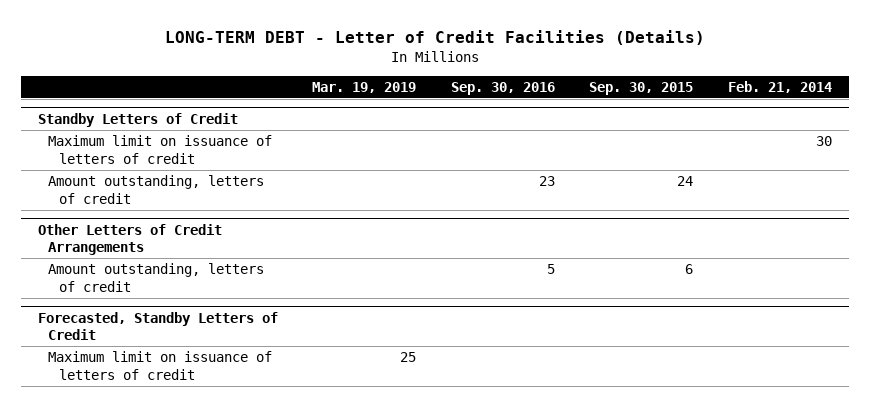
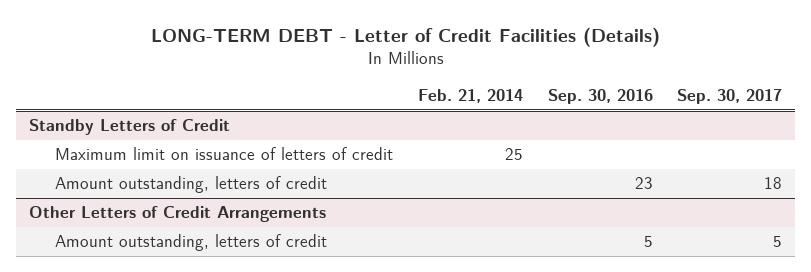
[312,81,417,93] Mar. 19, 2019 -> none
[589,81,694,95] Sep. 30, 2015 -> none
none -> [677,89,783,105] Sep. 30, 2017
[815,136,832,147] 30 -> [504,148,523,161] 25
[37,311,278,341] Forecasted, Standby Letters of Credit -> none
[48,351,273,380] Maximum limit on issuance of letters of credit -> none

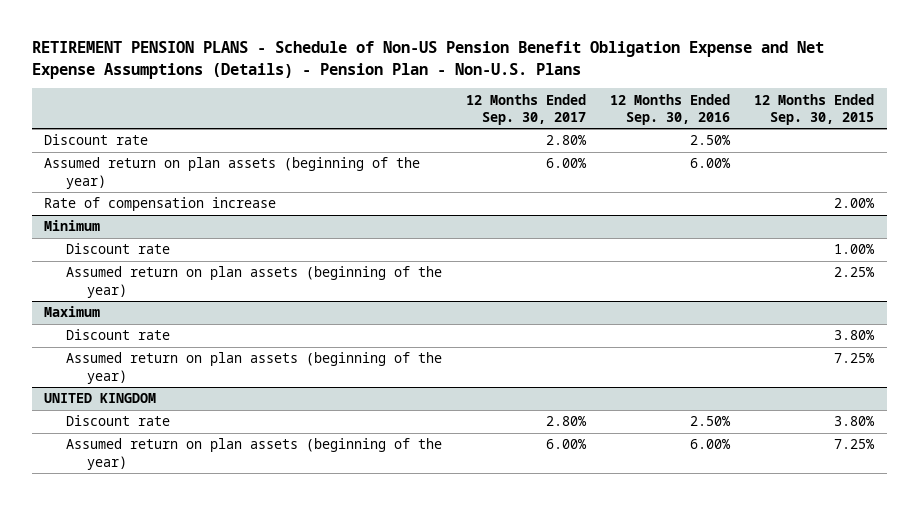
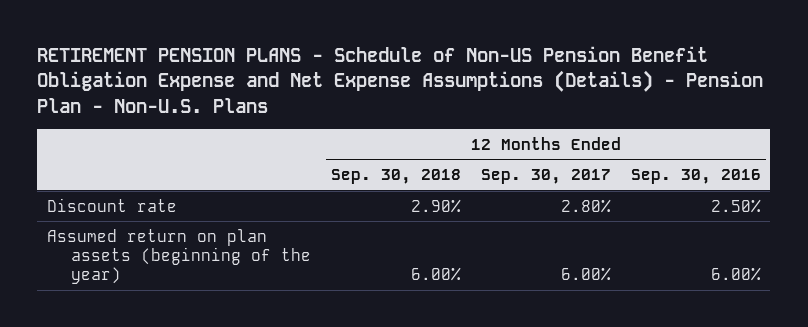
[754,93,875,125] 12 Months Ended Sep. 30, 2015 -> none
none -> [331,169,462,185] Sep. 30, 2018
[44,197,277,212] Rate of compensation increase -> none
[44,220,101,232] Minimum -> none
[65,243,170,255] Discount rate -> none
[65,266,442,298] Assumed return on plan assets (beginning of the year) -> none
[44,306,101,318] Maximum -> none
[65,329,170,341] Discount rate -> none
[65,352,442,384] Assumed return on plan assets (beginning of the year) -> none
[44,393,157,404] UNITED KINGDOM -> none
[65,415,170,427] Discount rate -> none
[65,438,442,470] Assumed return on plan assets (beginning of the year) -> none

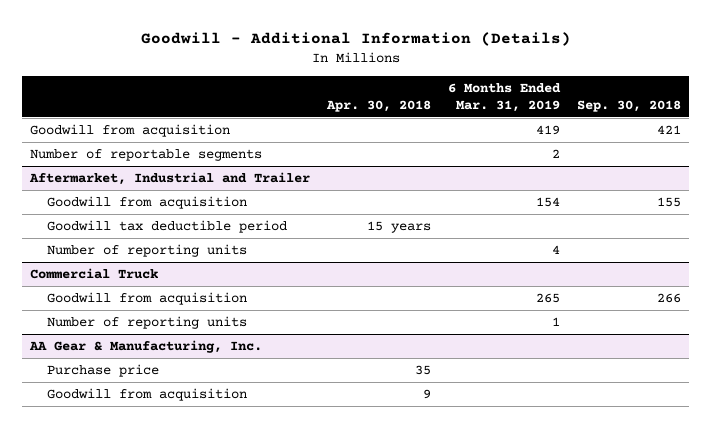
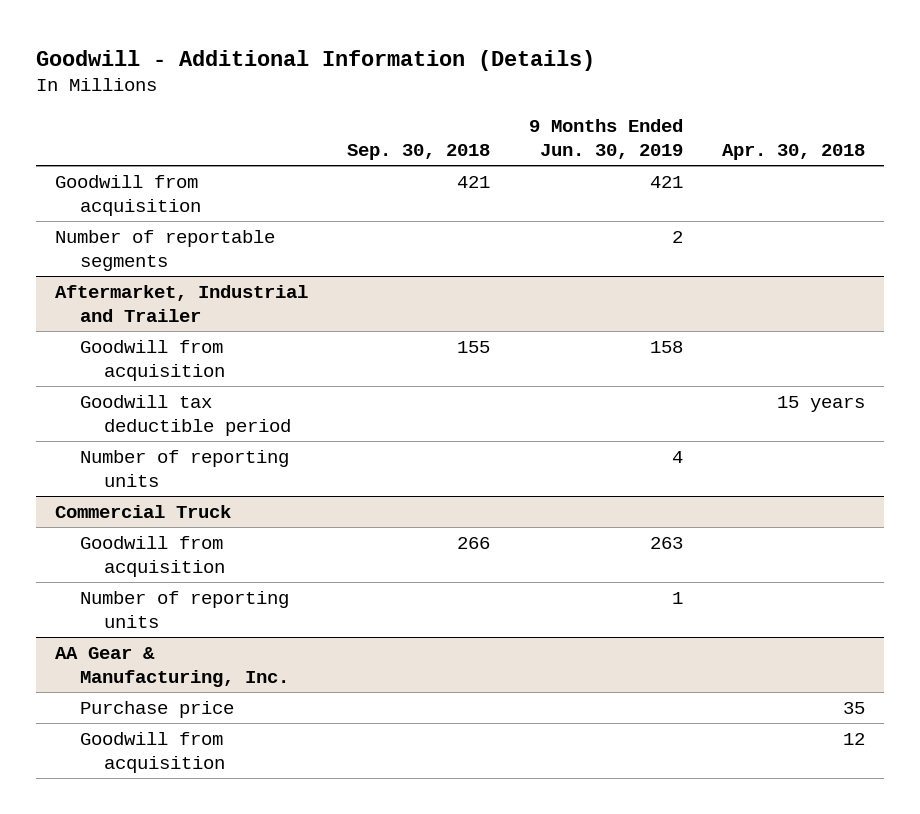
[448,82,562,112] 6 Months Ended Mar. 31, 2019 -> none
none -> [529,119,684,159] 9 Months Ended Jun. 30, 2019
[423,389,432,400] 9 -> [842,732,865,745] 12

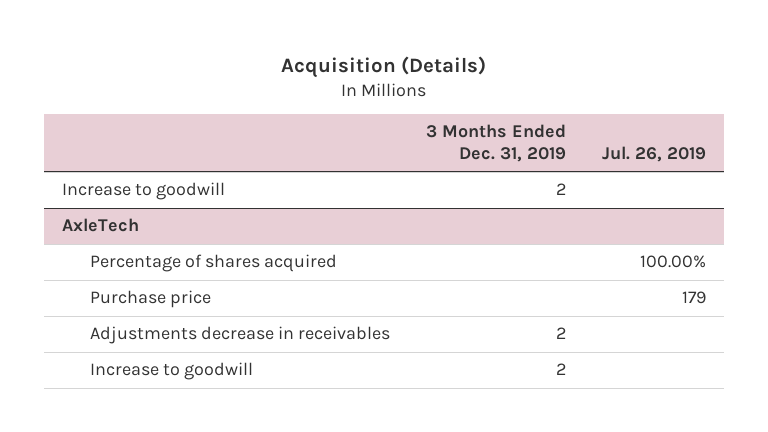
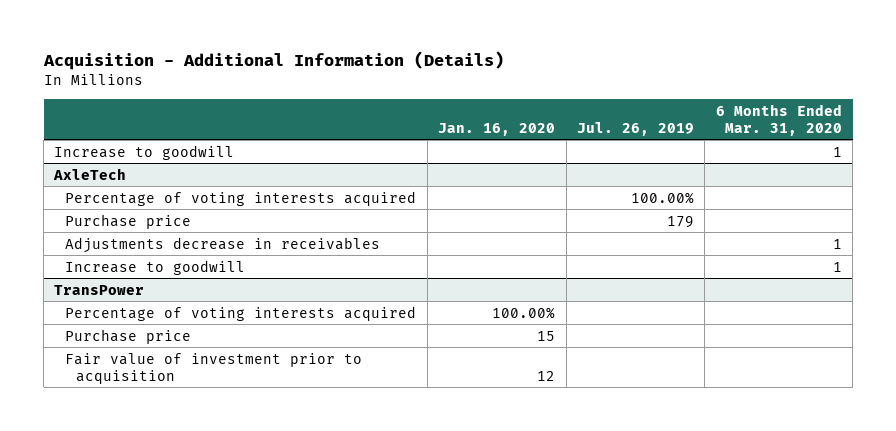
[280,55,486,78] Acquisition (Details) -> [42,50,504,70] Acquisition - Additional Information (Details)
[425,123,566,163] 3 Months Ended Dec. 31, 2019 -> none
none -> [438,122,556,136] Jan. 16, 2020
none -> [715,103,842,136] 6 Months Ended Mar. 31, 2020
[90,254,338,273] Percentage of shares acquired -> [65,190,417,206] Percentage of voting interests acquired
none -> [54,284,145,295] TransPower
none -> [65,305,417,321] Percentage of voting interests acquired
none -> [65,328,192,344] Purchase price
none -> [65,352,363,384] Fair value of investment prior to acquisition

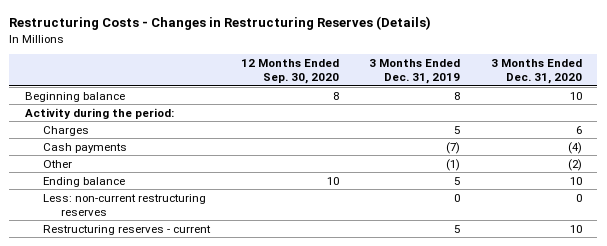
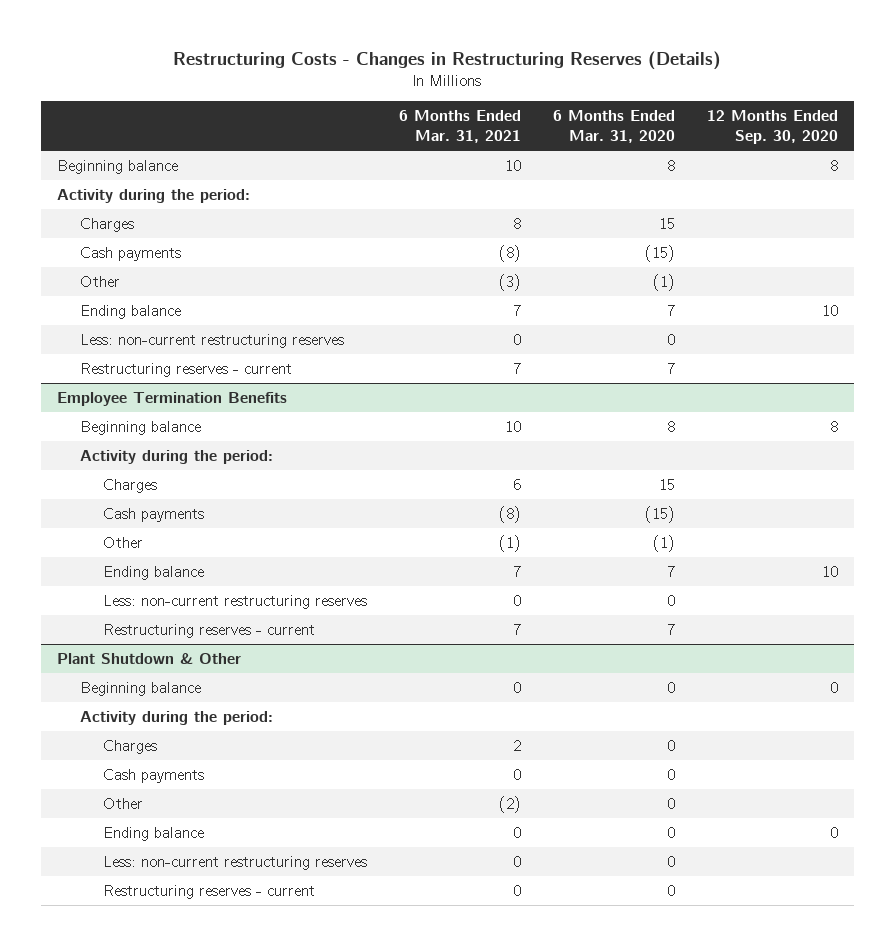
[369,59,461,85] 3 Months Ended Dec. 31, 2019 -> none
[491,59,583,85] 3 Months Ended Dec. 31, 2020 -> none
none -> [398,110,521,143] 6 Months Ended Mar. 31, 2021
none -> [552,110,675,143] 6 Months Ended Mar. 31, 2020
none -> [57,392,288,407] Employee Termination Benefits
none -> [79,421,201,436] Beginning balance
none -> [79,450,273,465] Activity during the period:
none -> [102,479,157,494] Charges
none -> [102,508,204,523] Cash payments
none -> [102,537,143,549] Other
none -> [102,566,204,581] Ending balance
none -> [102,595,367,610] Less: non-current restructuring reserves
none -> [102,624,315,639] Restructuring reserves - current
none -> [57,653,242,666] Plant Shutdown & Other
none -> [79,682,201,697] Beginning balance
none -> [79,711,273,726] Activity during the period:
none -> [102,740,157,755] Charges
none -> [102,769,204,784] Cash payments
none -> [102,798,143,810] Other
none -> [102,827,204,842] Ending balance
none -> [102,856,367,871] Less: non-current restructuring reserves
none -> [102,885,315,900] Restructuring reserves - current

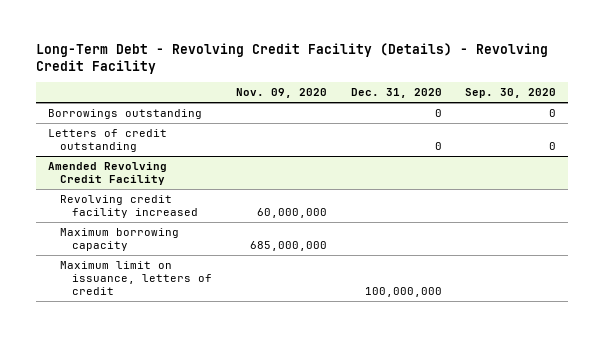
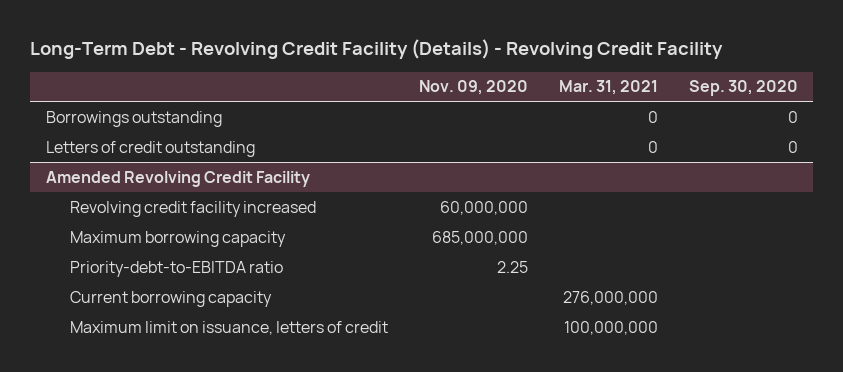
[350,88,442,99] Dec. 31, 2020 -> none
none -> [558,80,658,96] Mar. 31, 2021
none -> [69,260,283,277] Priority-debt-to-EBITDA ratio
none -> [69,290,272,307] Current borrowing capacity

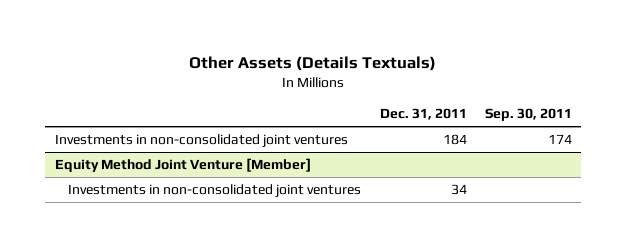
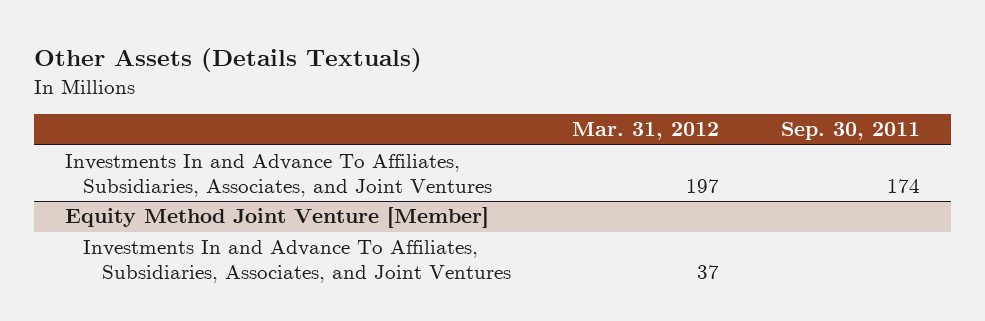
[379,108,467,121] Dec. 31, 2011 -> none
none -> [572,122,720,141] Mar. 31, 2012
[54,134,348,149] Investments in non-consolidated joint ventures -> [64,154,493,198] Investments In and Advance To Affiliates, Subsidiaries, Associates, and Joint Ventures
[67,184,361,199] Investments in non-consolidated joint ventures -> [83,240,511,284] Investments In and Advance To Affiliates, Subsidiaries, Associates, and Joint Ventures

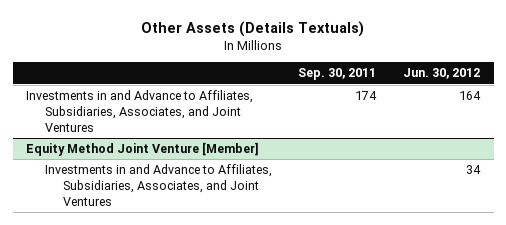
[572,122,720,141] Mar. 31, 2012 -> none
none -> [403,68,481,80] Jun. 30, 2012
[64,154,493,198] Investments In and Advance To Affiliates, Subsidiaries, Associates, and Joint Ventures -> [26,90,254,132] Investments in and Advance to Affiliates, Subsidiaries, Associates, and Joint Ventures
[83,240,511,284] Investments In and Advance To Affiliates, Subsidiaries, Associates, and Joint Ventures -> [44,164,272,206] Investments in and Advance to Affiliates, Subsidiaries, Associates, and Joint Ventures

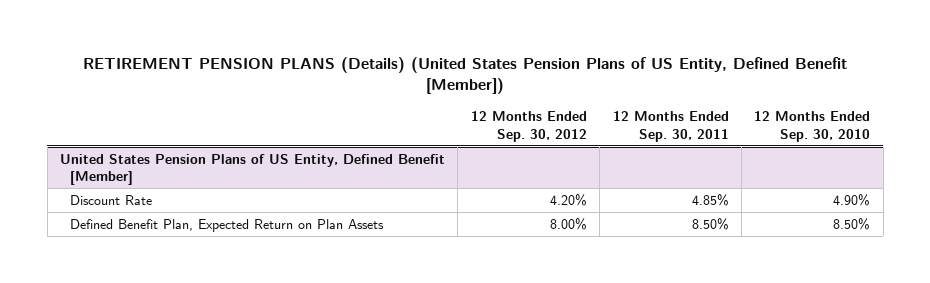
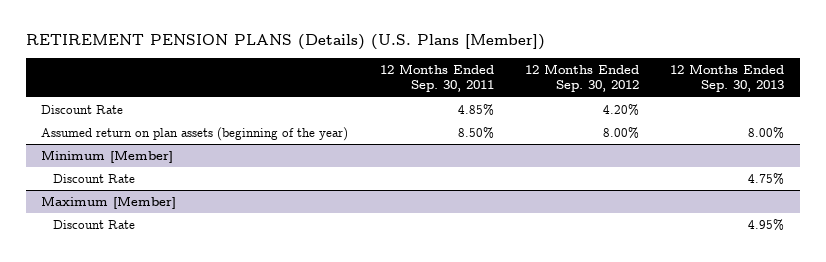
[83,56,848,95] RETIREMENT PENSION PLANS (Details) (United States Pension Plans of US Entity, Defined Benefit [Member]) -> [25,34,545,51] RETIREMENT PENSION PLANS (Details) (U.S. Plans [Member])
[754,111,871,142] 12 Months Ended Sep. 30, 2010 -> none
none -> [670,64,785,93] 12 Months Ended Sep. 30, 2013
[59,153,445,186] United States Pension Plans of US Entity, Defined Benefit [Member] -> none
[69,218,384,232] Defined Benefit Plan, Expected Return on Plan Assets -> [41,127,349,142] Assumed return on plan assets (beginning of the year)
none -> [41,150,174,164] Minimum [Member]
none -> [53,174,136,184] Discount Rate
none -> [41,196,177,210] Maximum [Member]
none -> [53,220,136,230] Discount Rate

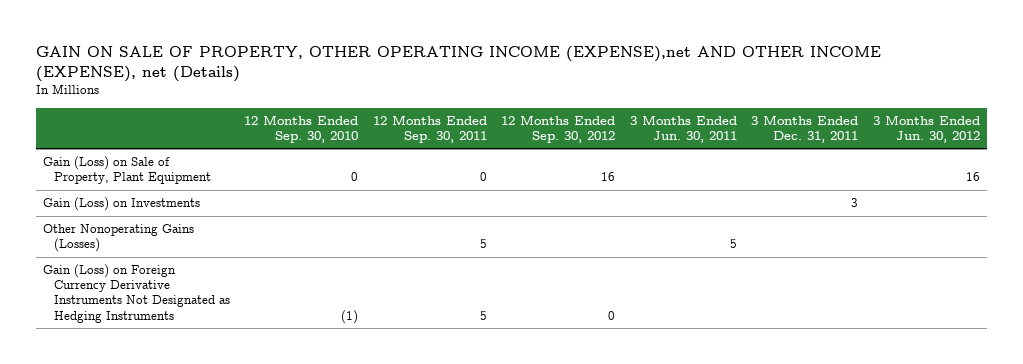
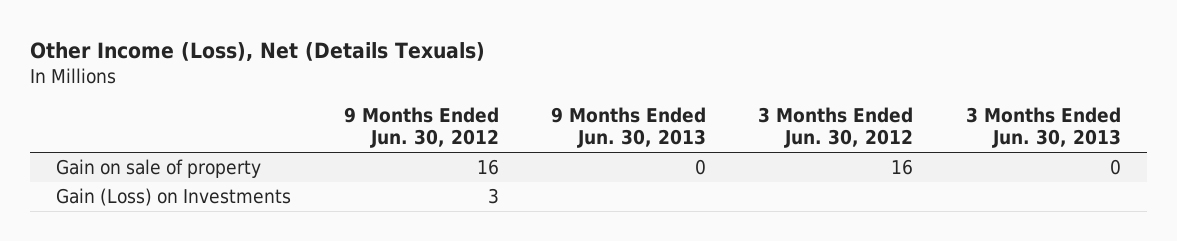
[36,45,882,82] GAIN ON SALE OF PROPERTY, OTHER OPERATING INCOME (EXPENSE),net AND OTHER INCOME (EXPENSE), net (Details) -> [29,42,485,62] Other Income (Loss), Net (Details Texuals)
[244,114,359,143] 12 Months Ended Sep. 30, 2010 -> none
[372,114,487,143] 12 Months Ended Sep. 30, 2011 -> none
[501,114,616,143] 12 Months Ended Sep. 30, 2012 -> none
[629,114,737,143] 3 Months Ended Jun. 30, 2011 -> none
[751,114,859,143] 3 Months Ended Dec. 31, 2011 -> none
none -> [343,107,499,149] 9 Months Ended Jun. 30, 2012
none -> [550,107,706,149] 9 Months Ended Jun. 30, 2013
none -> [965,107,1121,149] 3 Months Ended Jun. 30, 2013
[43,156,211,185] Gain (Loss) on Sale of Property, Plant Equipment -> [56,159,262,179] Gain on sale of property
[43,224,195,253] Other Nonoperating Gains (Losses) -> none
[43,264,230,323] Gain (Loss) on Foreign Currency Derivative Instruments Not Designated as Hedging Instruments -> none

